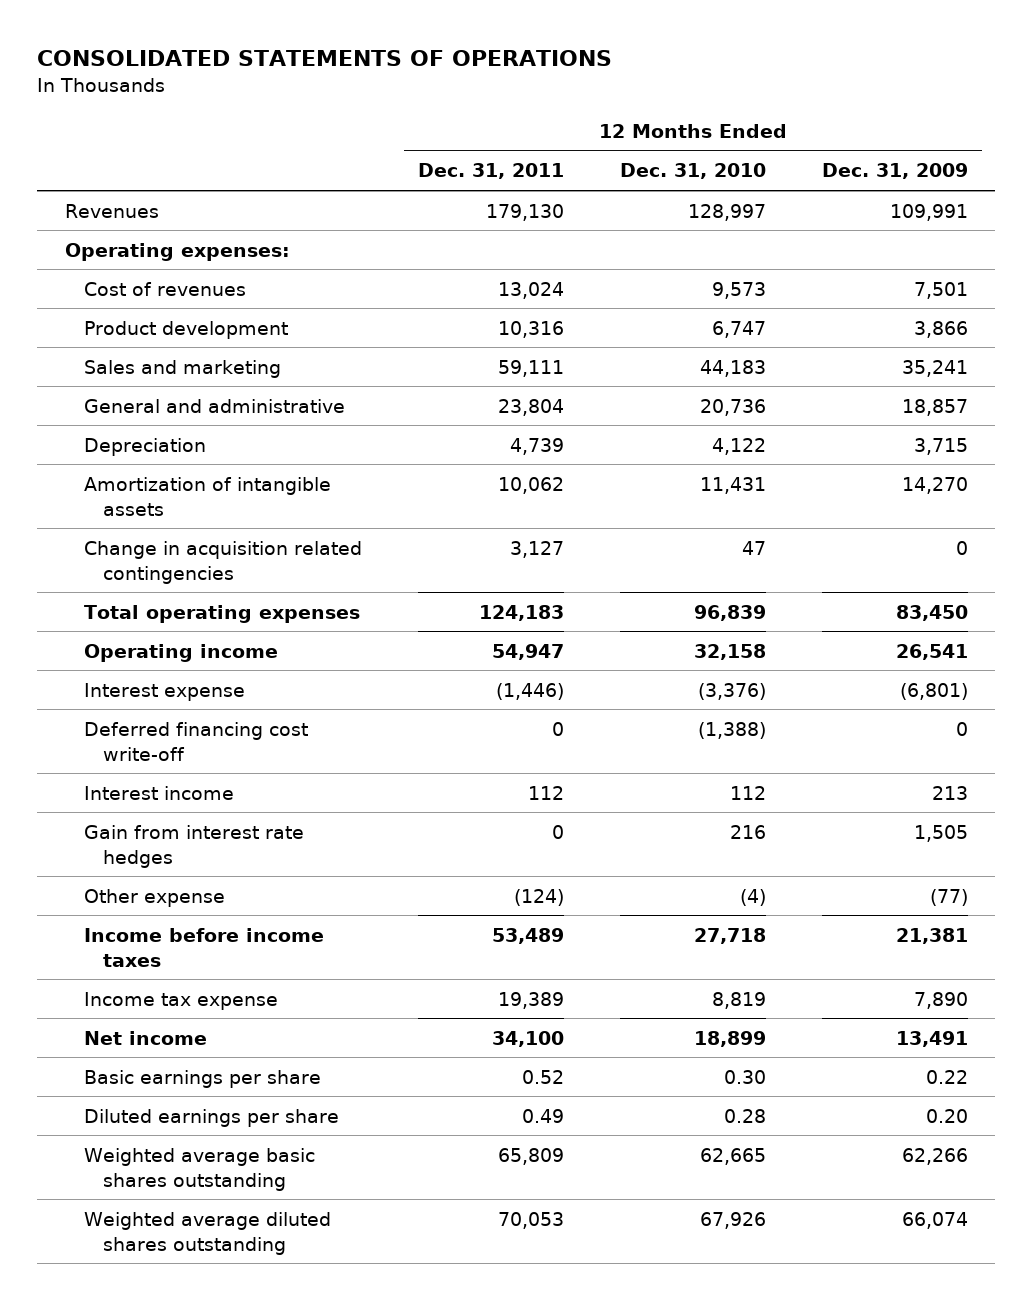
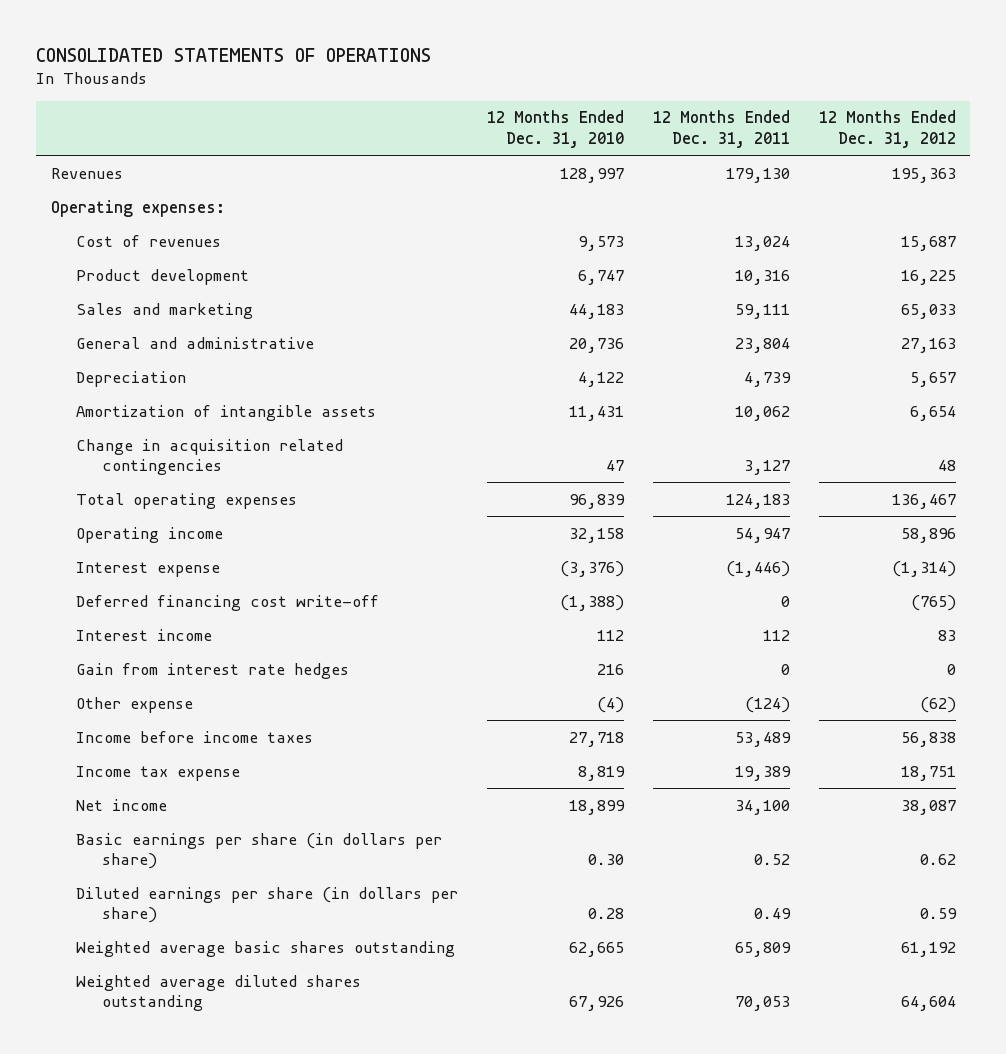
[821,163,968,180] Dec. 31, 2009 -> none
none -> [818,110,956,148] 12 Months Ended Dec. 31, 2012
[83,1069,321,1088] Basic earnings per share -> [76,832,443,870] Basic earnings per share (in dollars per share)
[83,1108,339,1127] Diluted earnings per share -> [76,886,459,924] Diluted earnings per share (in dollars per share)

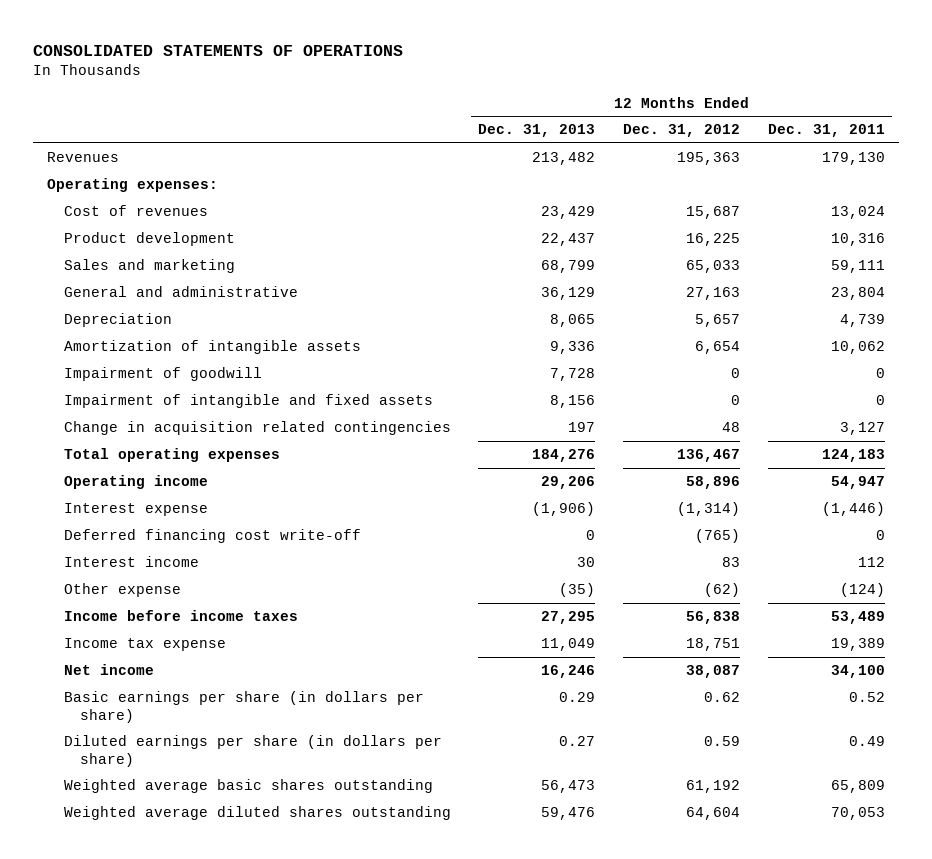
[487,110,625,148] 12 Months Ended Dec. 31, 2010 -> none
none -> [478,124,596,138] Dec. 31, 2013
none -> [63,367,262,382] Impairment of goodwill
none -> [63,394,433,409] Impairment of intangible and fixed assets
[76,662,350,679] Gain from interest rate hedges -> none

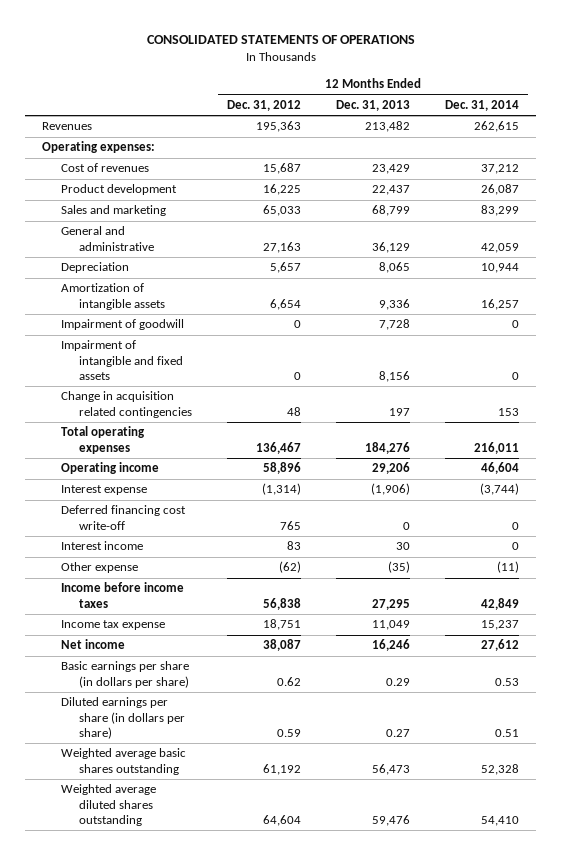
[767,124,885,138] Dec. 31, 2011 -> none
none -> [444,99,519,111] Dec. 31, 2014
[695,529,741,544] (765) -> [280,520,302,530] 765

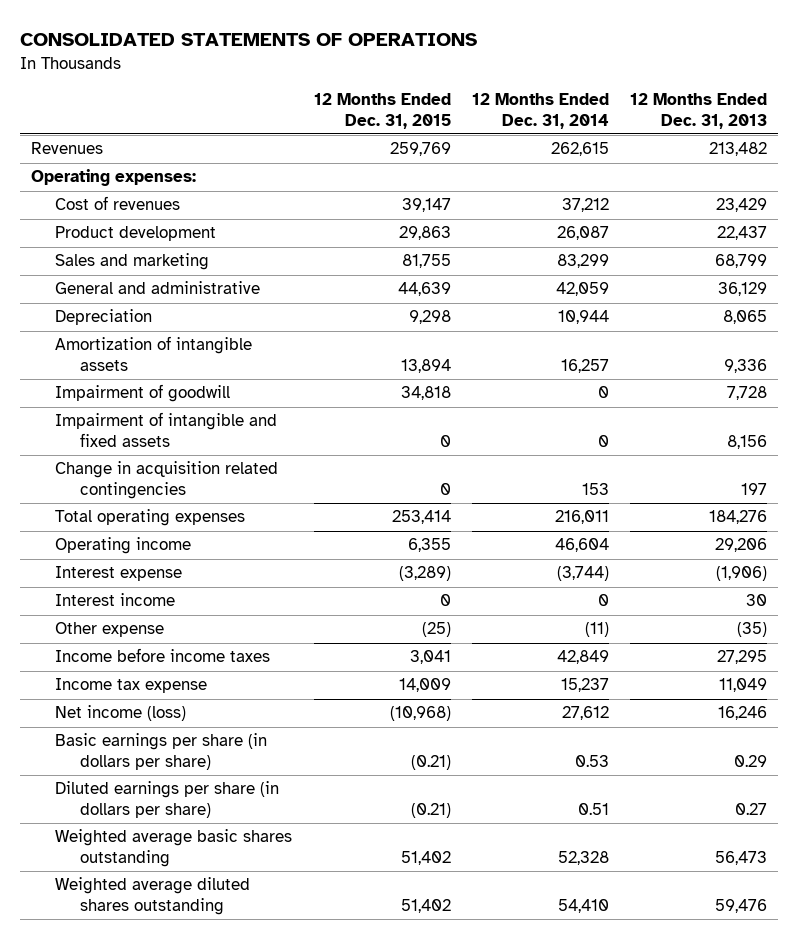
[227,99,302,111] Dec. 31, 2012 -> none
none -> [313,92,451,129] 12 Months Ended Dec. 31, 2015
[60,505,186,530] Deferred financing cost write-off -> none
[60,639,125,650] Net income -> [55,705,187,722] Net income (loss)

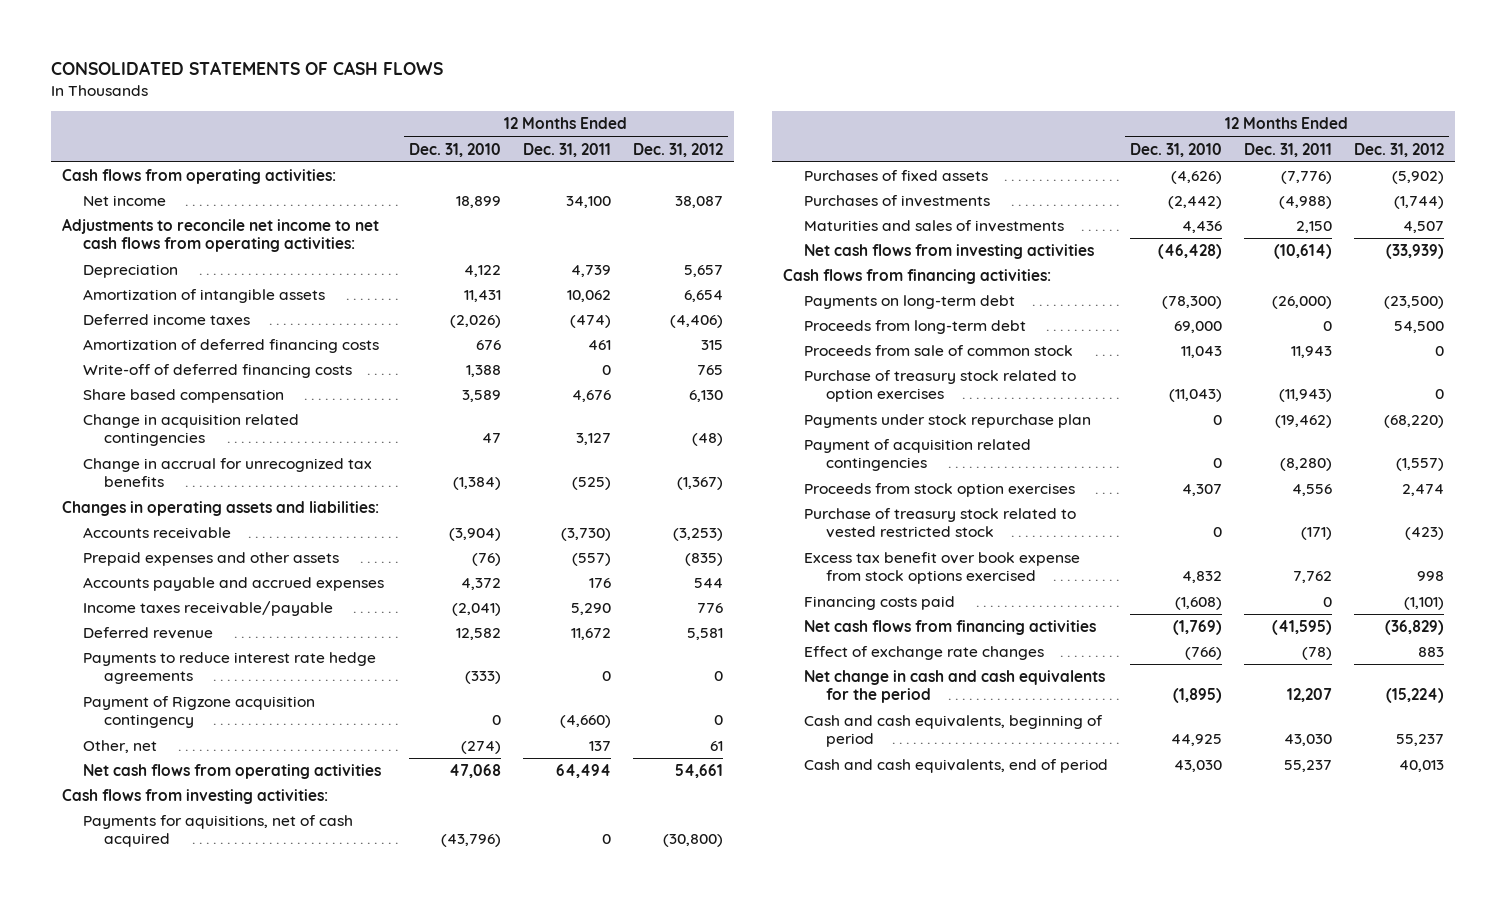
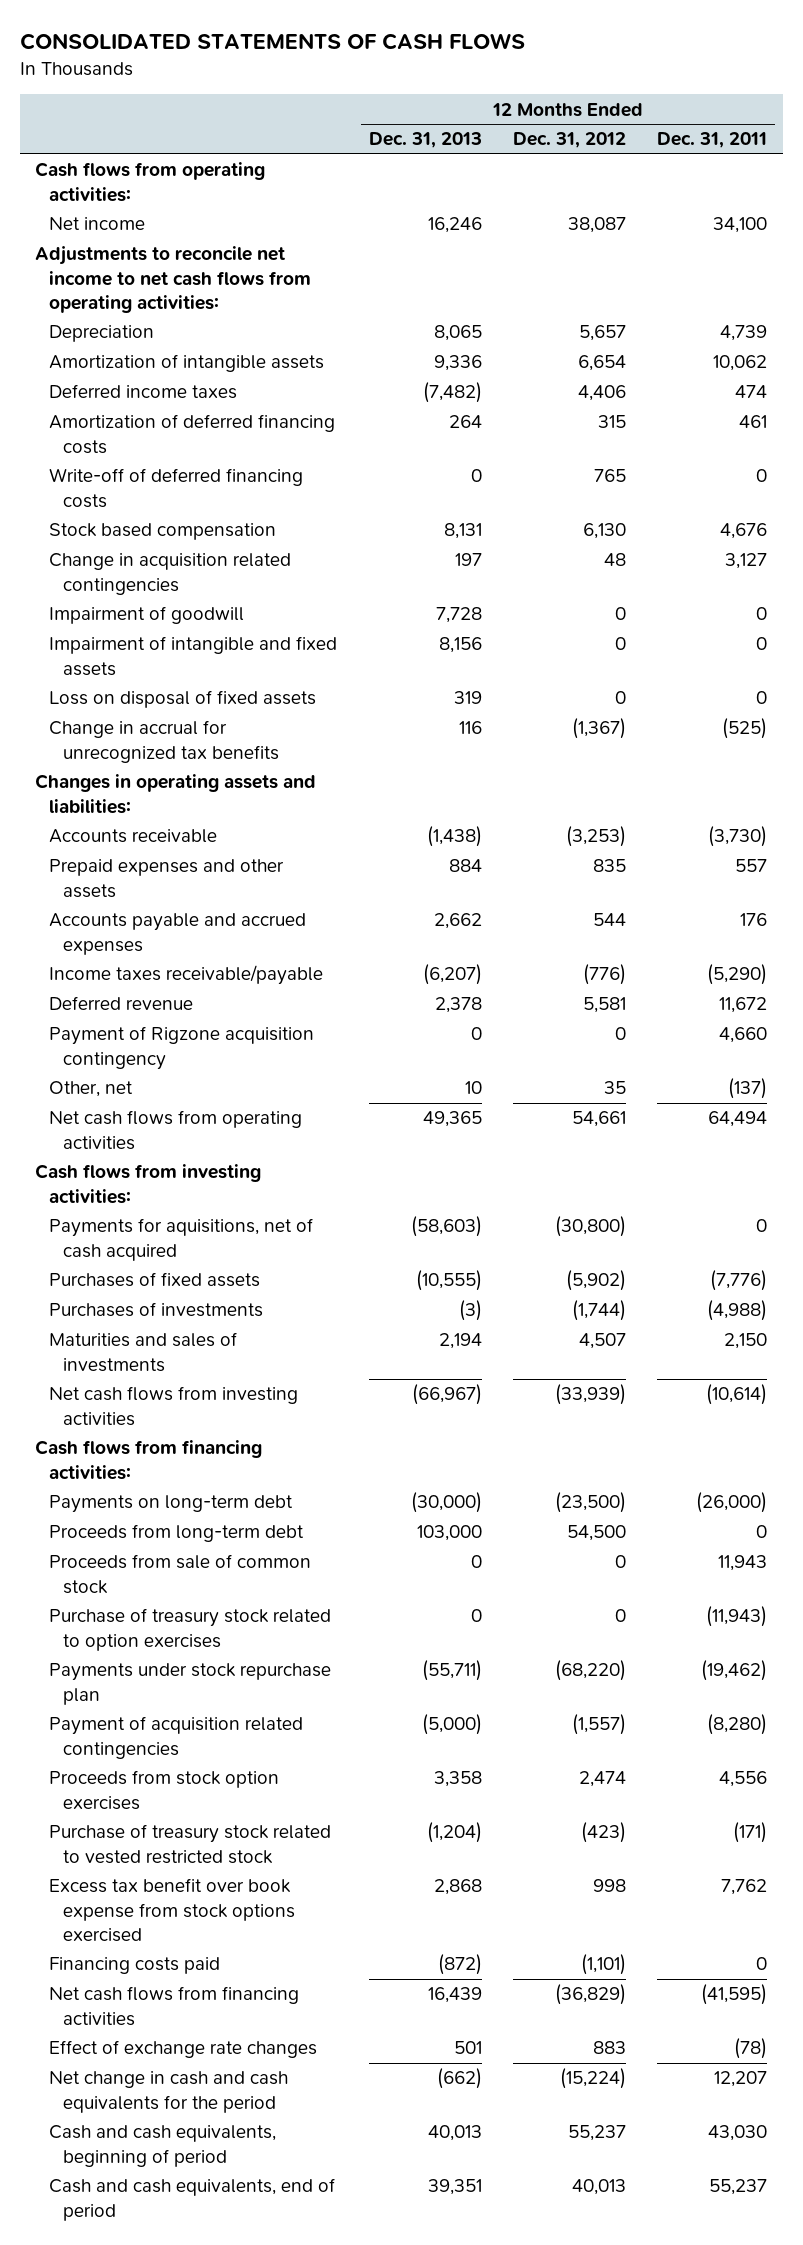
[409,142,502,157] Dec. 31, 2010 -> none
none -> [368,132,482,149] Dec. 31, 2013
[569,315,611,329] (474) -> [735,385,768,399] 474
[669,315,723,329] (4,406) -> [578,385,627,402] 4,406
[83,389,285,404] Share based compensation -> [49,523,277,541] Stock based compensation
[691,433,723,447] (48) -> [604,553,627,567] 48
none -> [49,606,245,625] Impairment of goodwill
none -> [49,636,338,676] Impairment of intangible and fixed assets
none -> [49,690,317,709] Loss on disposal of fixed assets
[571,553,611,567] (557) -> [735,859,768,873] 557
[684,553,723,567] (835) -> [593,859,627,873] 835
[570,603,611,616] 5,290 -> [707,964,768,986] (5,290)
[696,603,723,614] 776 -> [583,964,627,986] (776)
[83,652,377,685] Payments to reduce interest rate hedge agreements -> none
[559,715,611,729] (4,660) -> [719,1027,768,1044] 4,660
[588,741,611,752] 137 -> [728,1078,768,1100] (137)
[709,741,723,752] 61 -> [604,1081,627,1095] 35

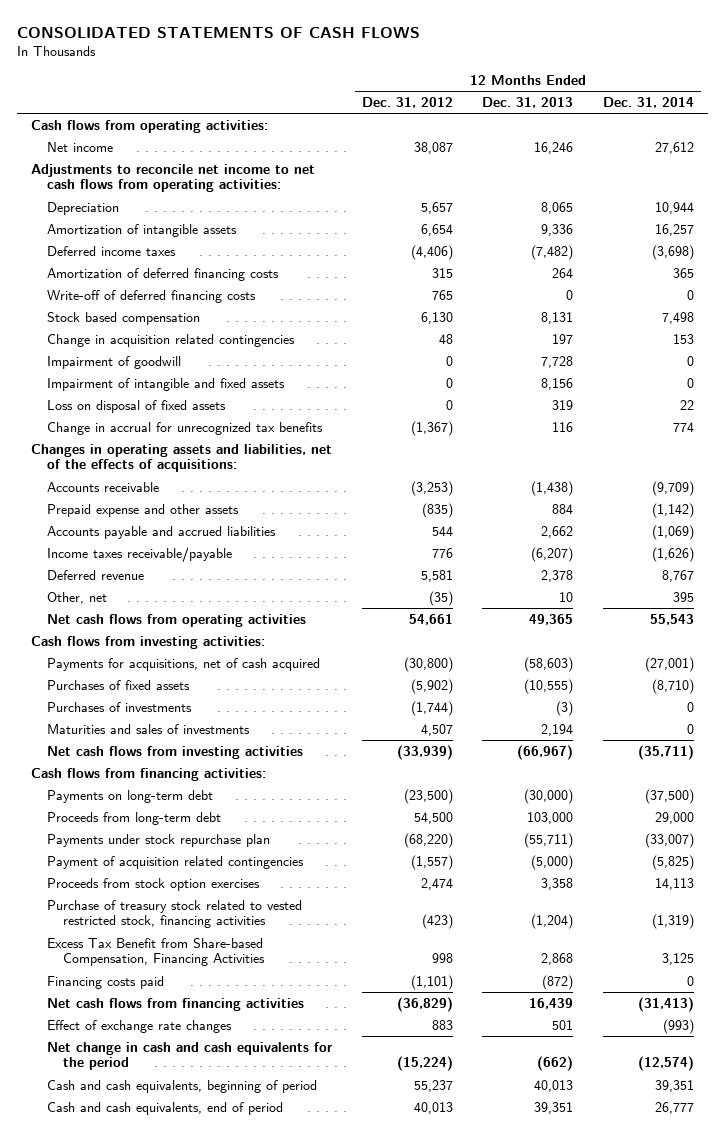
[657,132,768,149] Dec. 31, 2011 -> none
none -> [602,97,694,109] Dec. 31, 2014
[578,385,627,402] 4,406 -> [410,244,453,260] (4,406)
[35,774,317,814] Changes in operating assets and liabilities: -> [31,443,333,473] Changes in operating assets and liabilities, net of the effects of acquisitions:
[49,859,285,898] Prepaid expenses and other assets -> [47,503,240,517] Prepaid expense and other assets
[593,859,627,873] 835 -> [421,502,453,518] (835)
[49,913,307,955] Accounts payable and accrued expenses -> [47,525,277,539] Accounts payable and accrued liabilities
[583,964,627,986] (776) -> [431,547,453,558] 776
[49,1026,315,1070] Payment of Rigzone acquisition contingency -> none
[604,1081,627,1095] 35 -> [428,590,453,606] (35)
[49,1218,314,1261] Payments for aquisitions, net of cash acquired -> [47,657,321,671] Payments for acquisitions, net of cash acquired
[49,1554,312,1594] Proceeds from sale of common stock -> none
[49,1608,332,1651] Purchase of treasury stock related to option exercises -> none
[49,1824,332,1864] Purchase of treasury stock related to vested restricted stock -> [47,899,303,929] Purchase of treasury stock related to vested restricted stock, financing activities
[49,1878,296,1943] Excess tax benefit over book expense from stock options exercised -> [47,937,265,967] Excess Tax Benefit from Share-based Compensation, Financing Activities

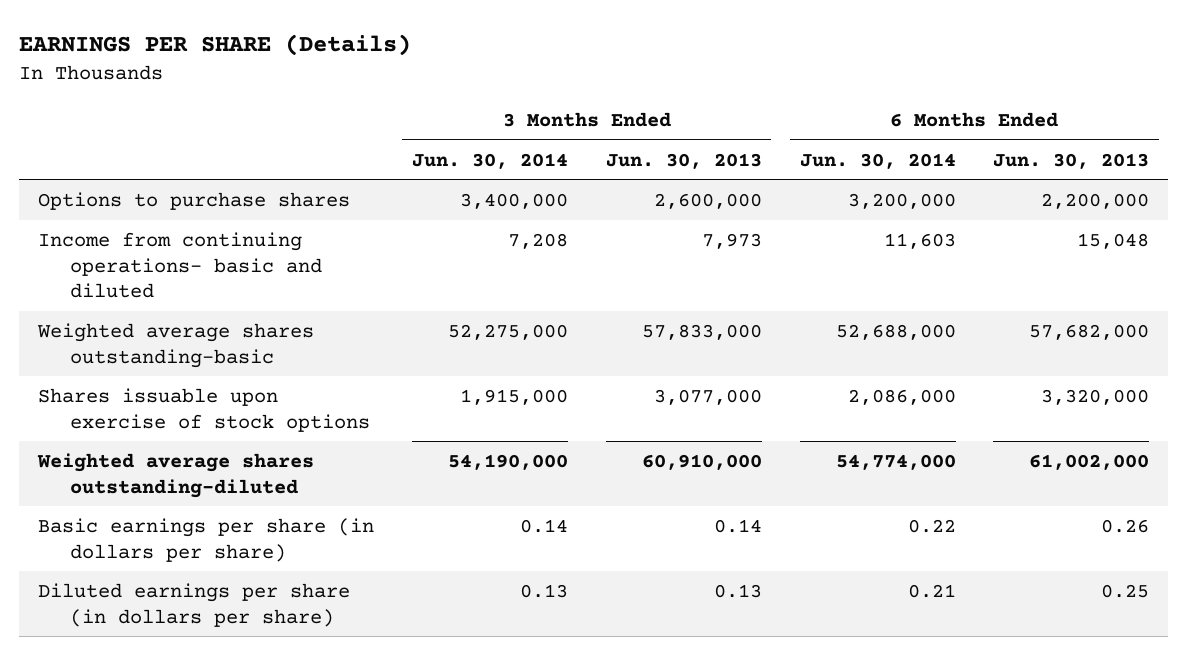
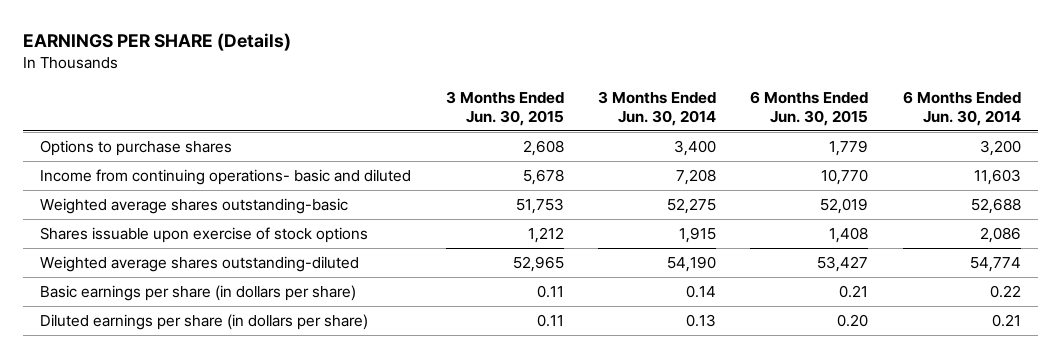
[605,152,762,169] Jun. 30, 2013 -> none
[993,152,1150,169] Jun. 30, 2013 -> none
none -> [445,91,564,126] 3 Months Ended Jun. 30, 2015
none -> [750,91,869,126] 6 Months Ended Jun. 30, 2015
[459,192,568,209] 3,400,000 -> [674,139,717,156] 3,400
[847,192,956,209] 3,200,000 -> [979,139,1021,156] 3,200
[447,323,568,340] 52,275,000 -> [667,197,717,214] 52,275
[835,323,956,340] 52,688,000 -> [970,197,1021,214] 52,688
[459,388,568,405] 1,915,000 -> [679,226,717,243] 1,915
[847,388,956,405] 2,086,000 -> [979,226,1021,243] 2,086
[447,453,568,470] 54,190,000 -> [667,255,717,272] 54,190
[835,453,956,470] 54,774,000 -> [969,256,1021,272] 54,774

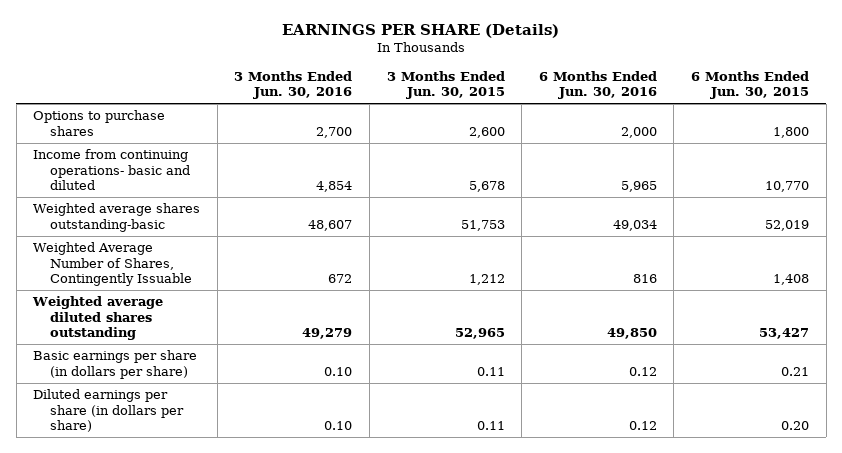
[598,91,717,126] 3 Months Ended Jun. 30, 2014 -> none
[902,91,1021,126] 6 Months Ended Jun. 30, 2014 -> none
none -> [234,70,353,100] 3 Months Ended Jun. 30, 2016
none -> [538,70,657,100] 6 Months Ended Jun. 30, 2016
[522,139,564,156] 2,608 -> [468,126,505,138] 2,600
[829,139,869,156] 1,779 -> [772,126,809,138] 1,800
[40,226,369,243] Shares issuable upon exercise of stock options -> [33,242,192,286] Weighted Average Number of Shares, Contingently Issuable
[40,255,360,272] Weighted average shares outstanding-diluted -> [32,296,164,340] Weighted average diluted shares outstanding

